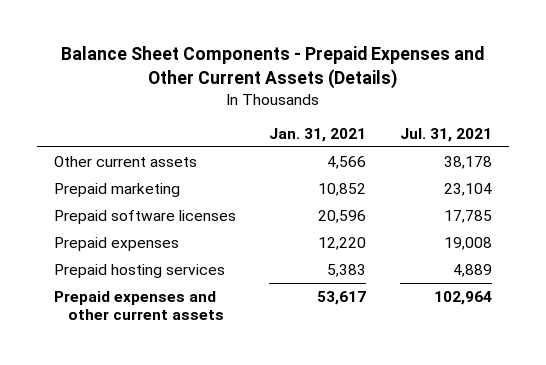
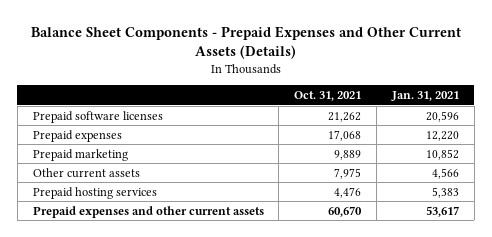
[400,127,493,142] Jul. 31, 2021 -> none
none -> [294,91,362,102] Oct. 31, 2021
[53,182,180,197] Prepaid marketing -> [32,148,128,161] Prepaid marketing
[53,155,197,167] Other current assets -> [32,167,140,178] Other current assets

